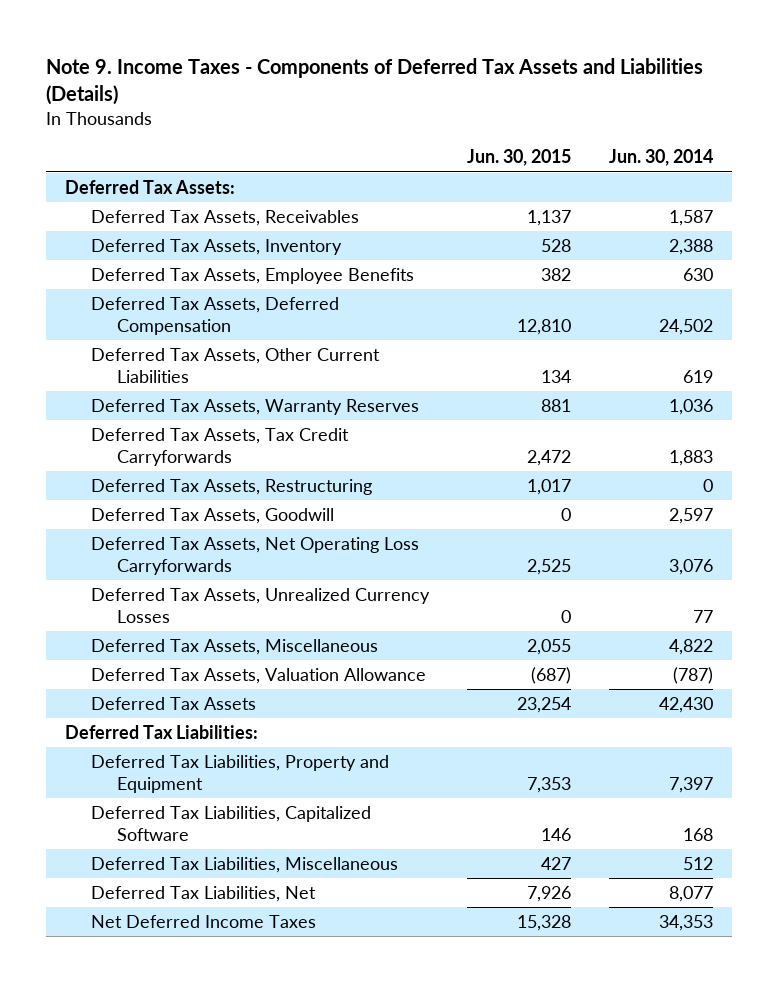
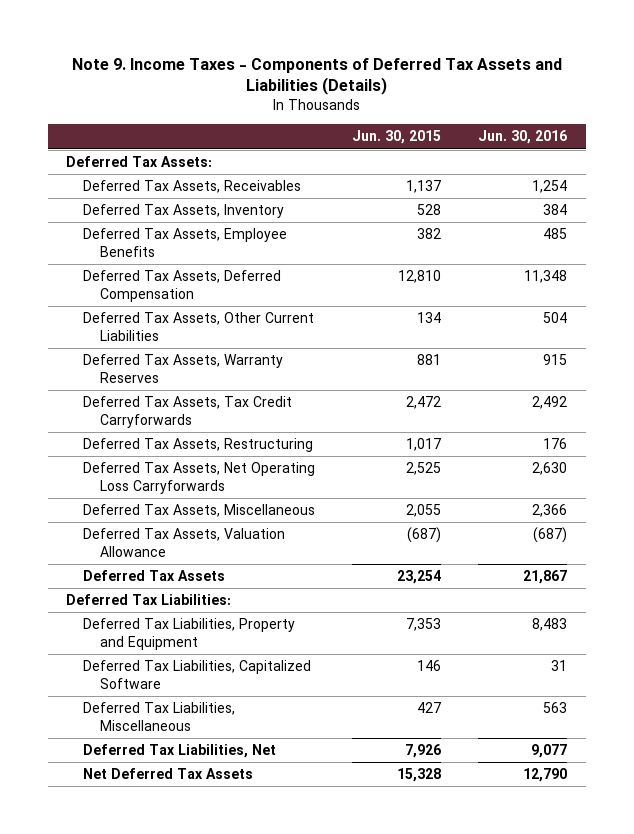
[609,149,714,167] Jun. 30, 2014 -> none
none -> [478,130,568,145] Jun. 30, 2016
[91,508,335,525] Deferred Tax Assets, Goodwill -> none
[91,588,431,623] Deferred Tax Assets, Unrealized Currency Losses -> none
[91,915,317,929] Net Deferred Income Taxes -> [83,768,254,780] Net Deferred Tax Assets

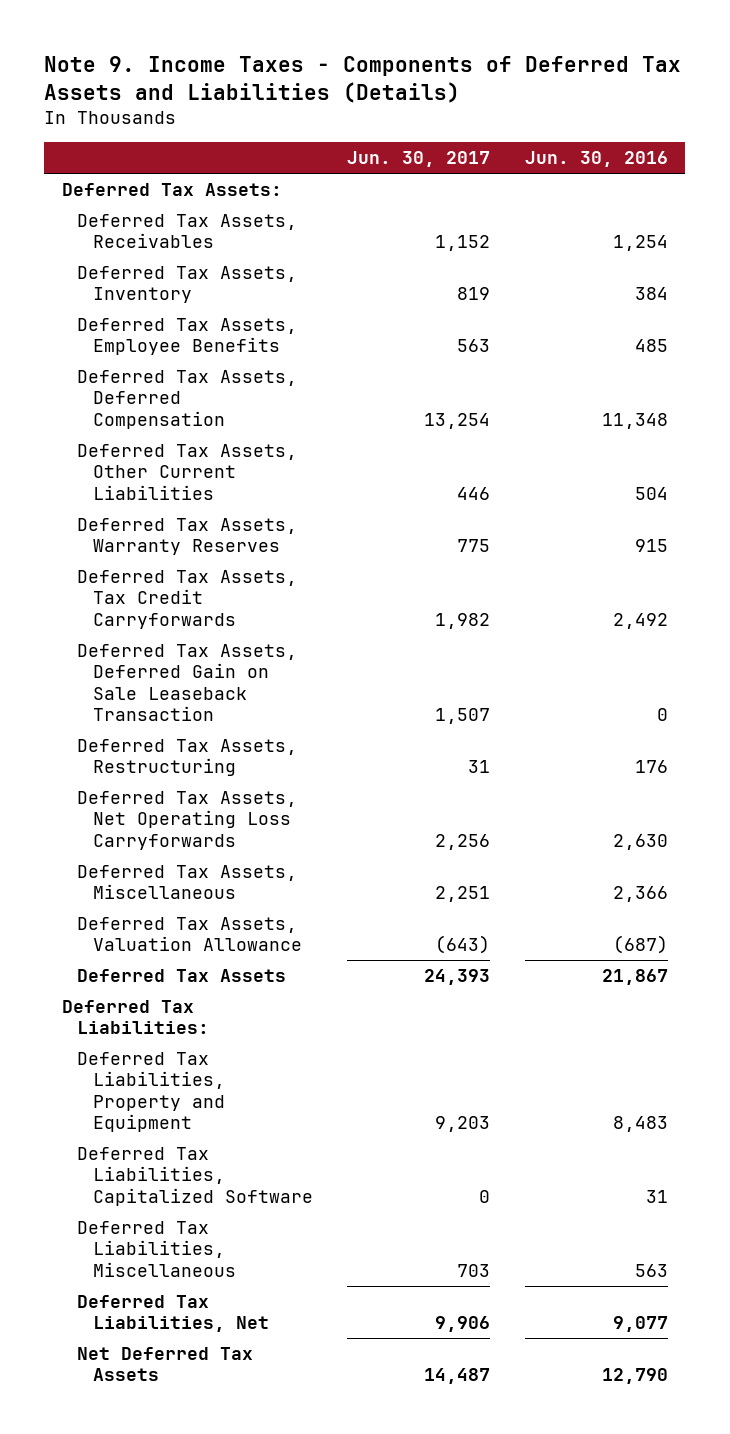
[352,130,442,145] Jun. 30, 2015 -> none
none -> [347,151,491,168] Jun. 30, 2017
none -> [77,644,298,722] Deferred Tax Assets, Deferred Gain on Sale Leaseback Transaction

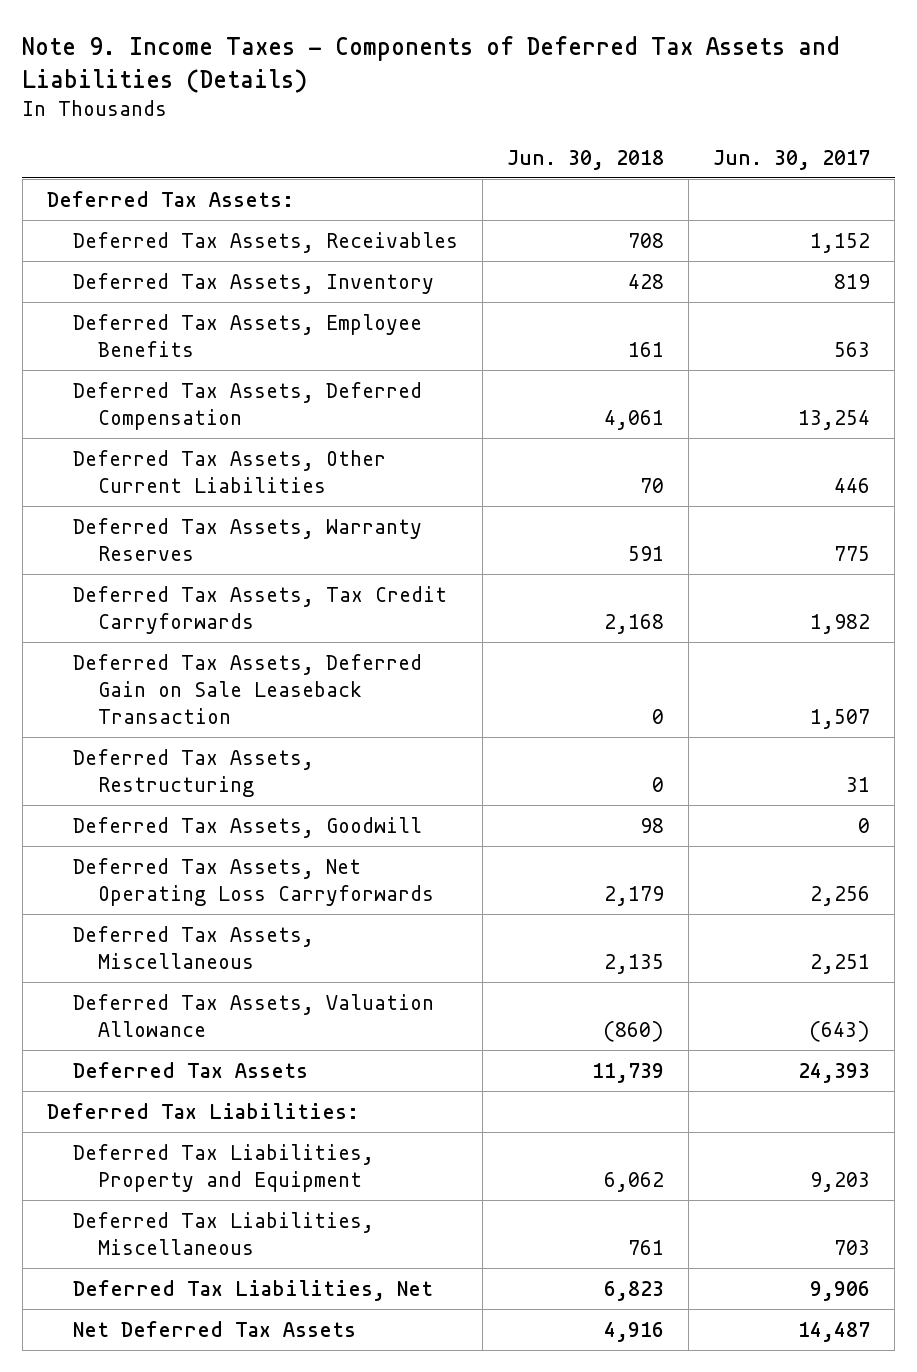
[524,151,668,168] Jun. 30, 2016 -> none
none -> [506,149,664,170] Jun. 30, 2018
none -> [72,816,422,838] Deferred Tax Assets, Goodwill
[77,1147,313,1206] Deferred Tax Liabilities, Capitalized Software -> none

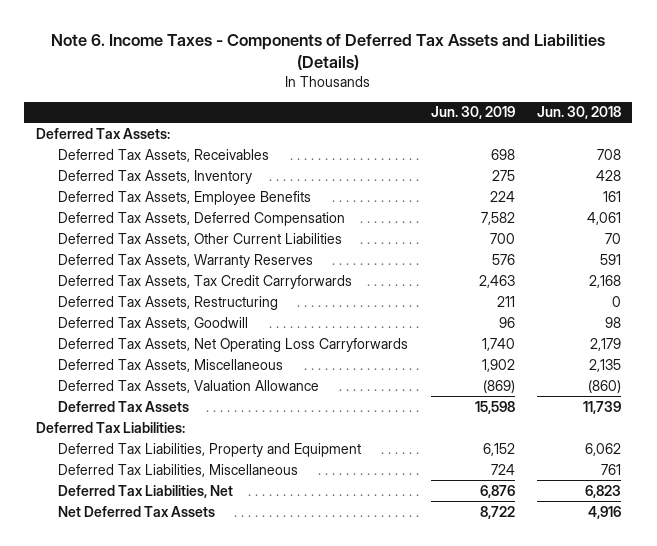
[22,36,841,93] Note 9. Income Taxes - Components of Deferred Tax Assets and Liabilities (Details) -> [51,34,606,71] Note 6. Income Taxes - Components of Deferred Tax Assets and Liabilities (Details)
[713,149,871,170] Jun. 30, 2017 -> none
none -> [430,106,515,120] Jun. 30, 2019
[72,653,422,724] Deferred Tax Assets, Deferred Gain on Sale Leaseback Transaction -> none

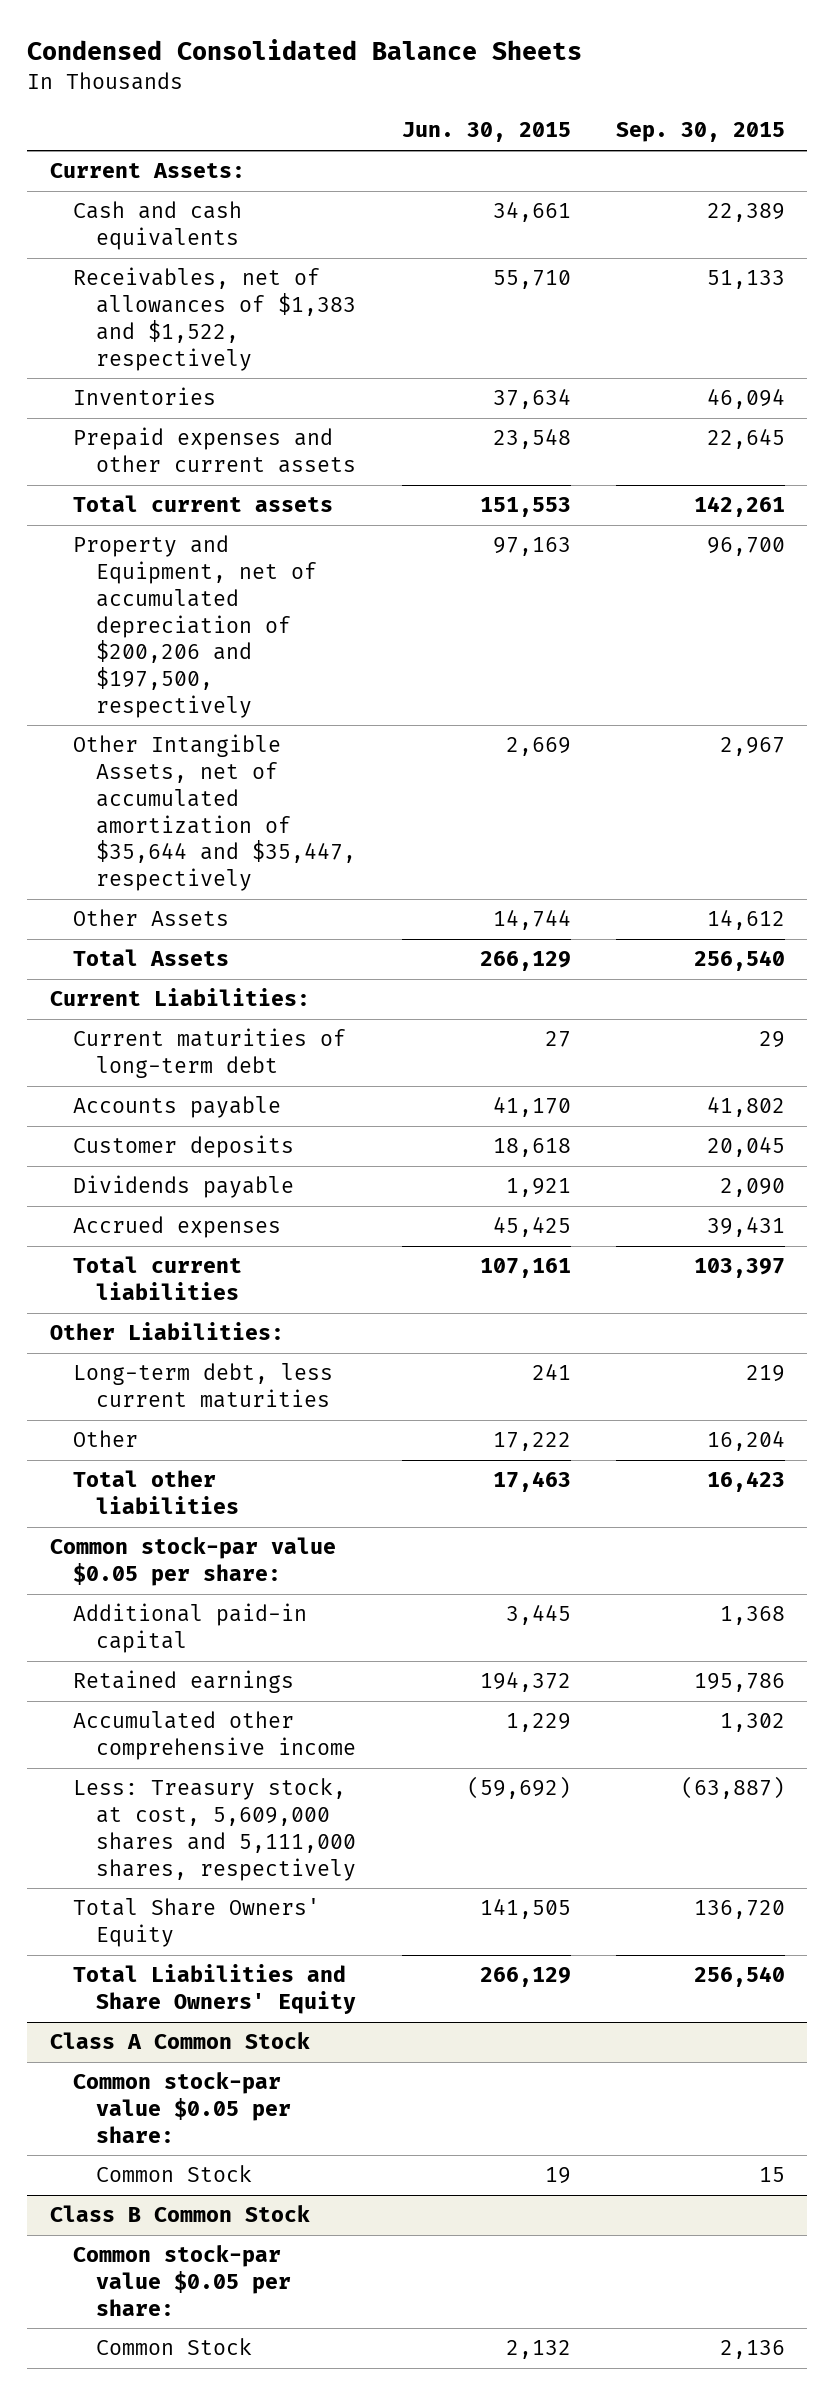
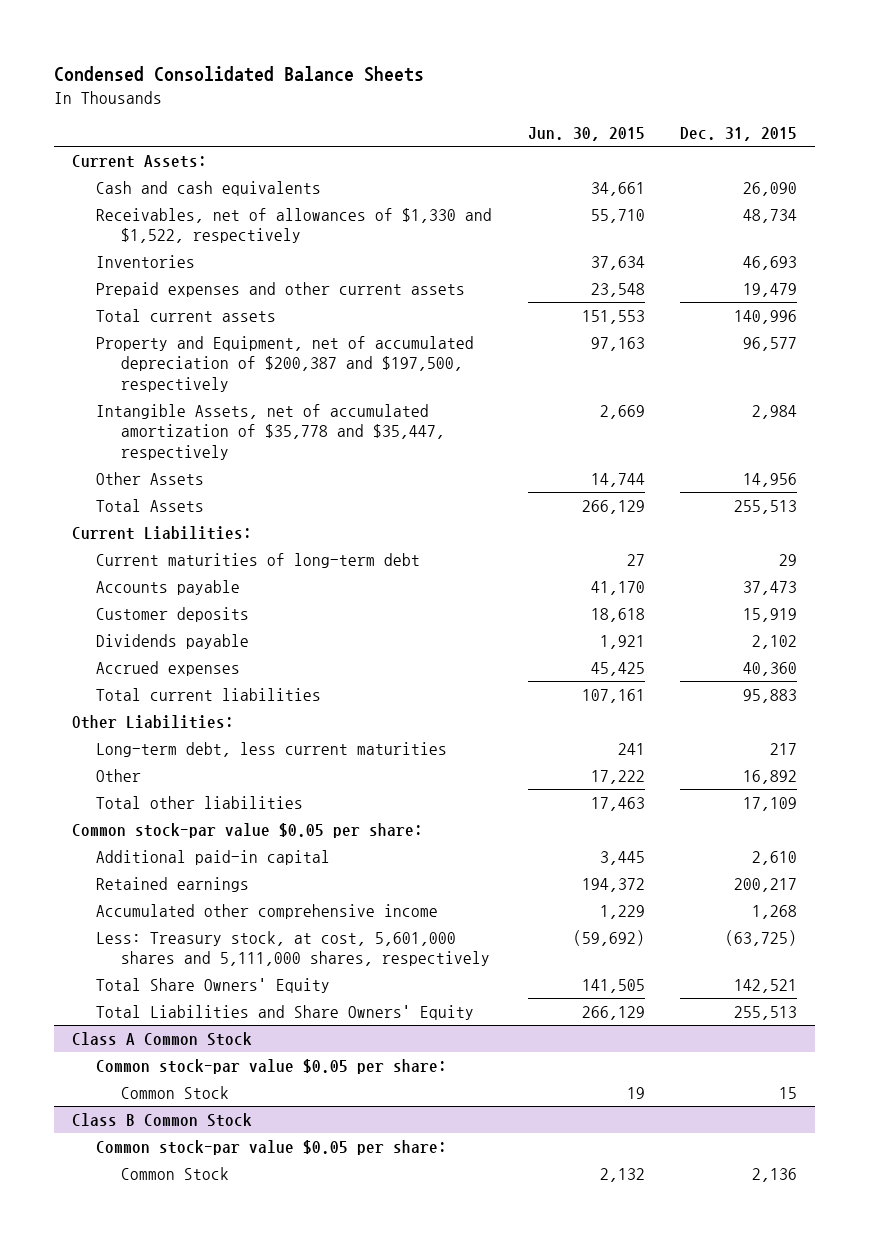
[615,122,785,143] Sep. 30, 2015 -> none
none -> [679,127,797,142] Dec. 31, 2015
[73,267,357,371] Receivables, net of allowances of $1,383 and $1,522, respectively -> [96,207,493,244] Receivables, net of allowances of $1,330 and $1,522, respectively
[73,535,318,718] Property and Equipment, net of accumulated depreciation of $200,206 and $197,500, respectively -> [96,335,475,392] Property and Equipment, net of accumulated depreciation of $200,387 and $197,500, respectively
[73,734,357,891] Other Intangible Assets, net of accumulated amortization of $35,644 and $35,447, respectively -> [96,403,446,460] Intangible Assets, net of accumulated amortization of $35,778 and $35,447, respectively
[73,1778,357,1881] Less: Treasury stock, at cost, 5,609,000 shares and 5,111,000 shares, respectively -> [96,930,491,967] Less: Treasury stock, at cost, 5,601,000 shares and 5,111,000 shares, respectively

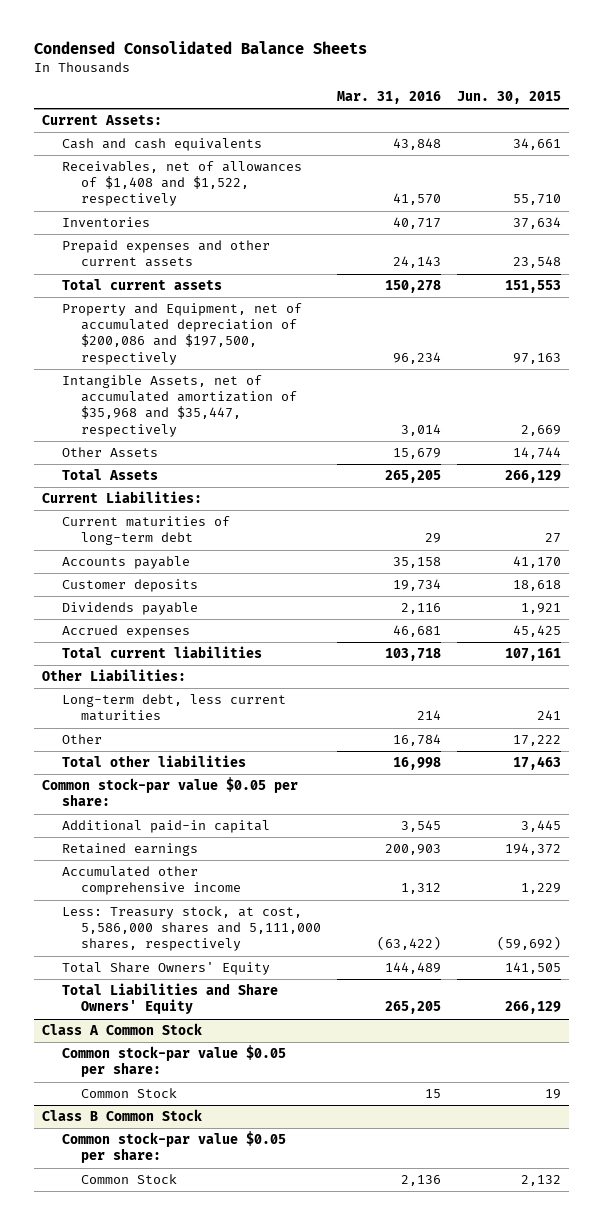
[679,127,797,142] Dec. 31, 2015 -> none
none -> [337,91,442,105] Mar. 31, 2016
[96,207,493,244] Receivables, net of allowances of $1,330 and $1,522, respectively -> [61,161,302,207] Receivables, net of allowances of $1,408 and $1,522, respectively
[96,335,475,392] Property and Equipment, net of accumulated depreciation of $200,387 and $197,500, respectively -> [61,303,302,365] Property and Equipment, net of accumulated depreciation of $200,086 and $197,500, respectively
[96,403,446,460] Intangible Assets, net of accumulated amortization of $35,778 and $35,447, respectively -> [61,375,298,437] Intangible Assets, net of accumulated amortization of $35,968 and $35,447, respectively
[96,930,491,967] Less: Treasury stock, at cost, 5,601,000 shares and 5,111,000 shares, respectively -> [61,906,322,952] Less: Treasury stock, at cost, 5,586,000 shares and 5,111,000 shares, respectively

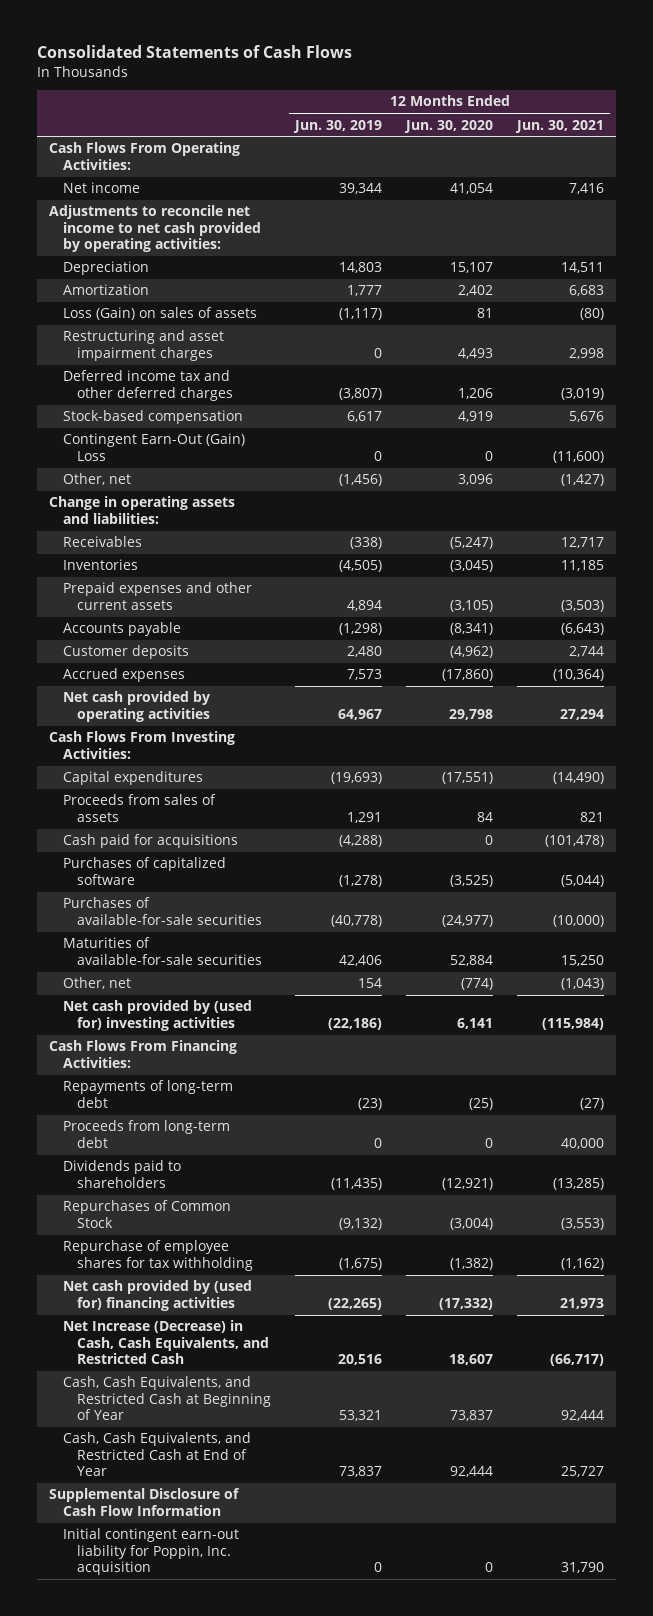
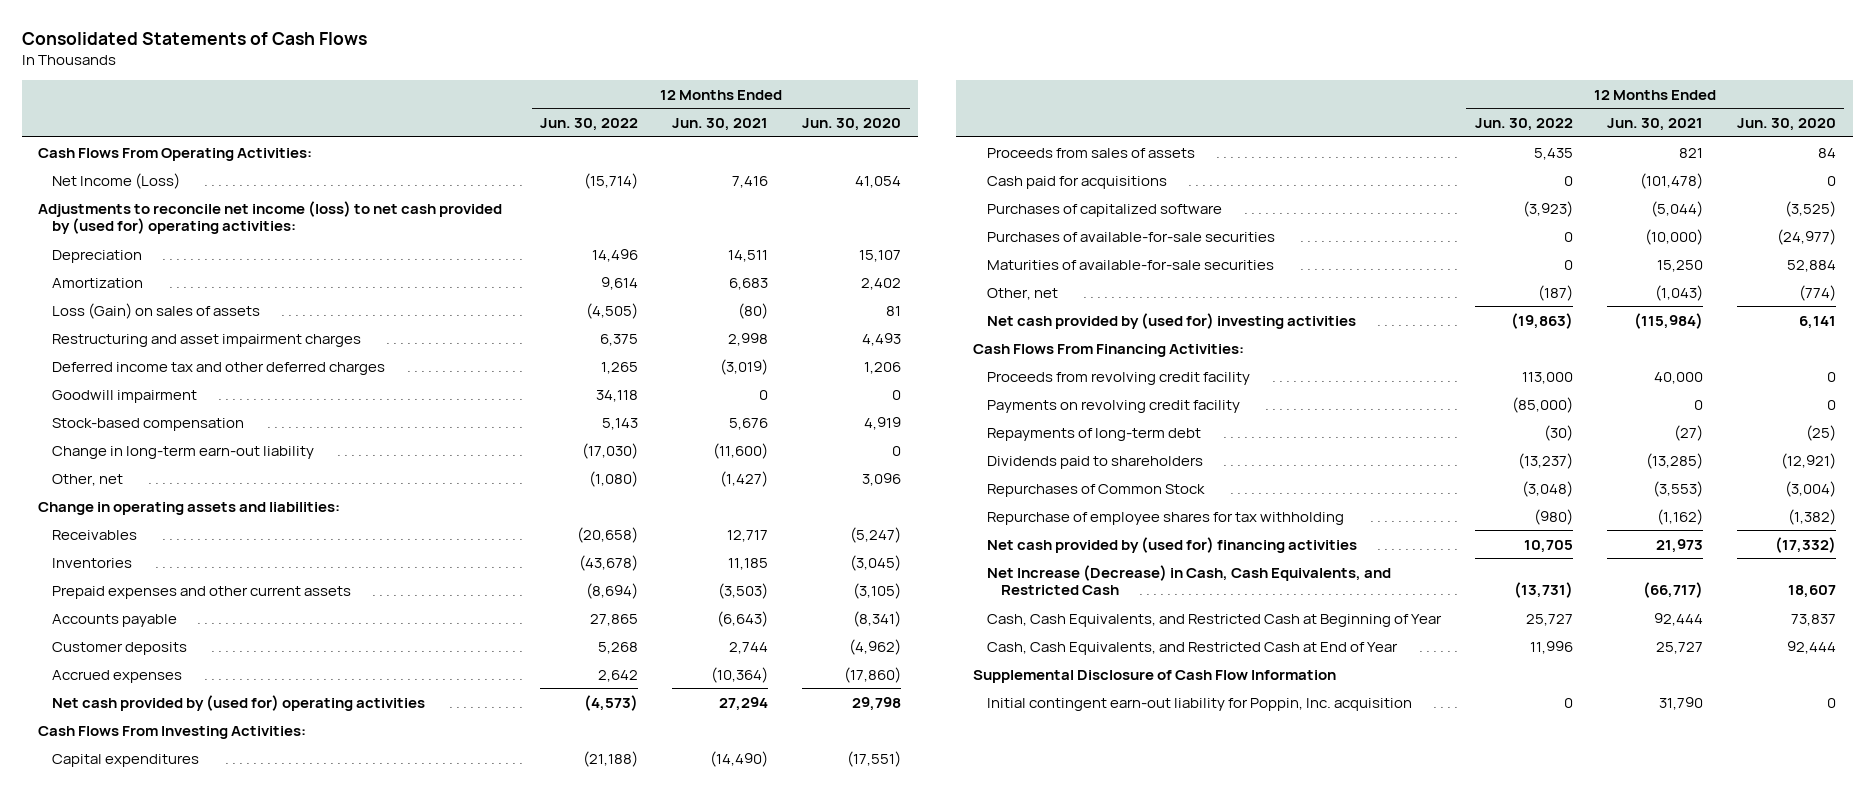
[293,119,383,133] Jun. 30, 2019 -> none
none -> [540,118,639,132] Jun. 30, 2022
[63,182,141,194] Net income -> [52,172,181,189] Net Income (Loss)
[49,205,262,253] Adjustments to reconcile net income to net cash provided by operating activities: -> [38,200,503,235] Adjustments to reconcile net income (loss) to net cash provided by (used for) operating activities:
none -> [52,389,198,403] Goodwill impairment
[63,433,246,461] Contingent Earn-Out (Gain) Loss -> [52,445,315,459] Change in long-term earn-out liability
[63,691,211,722] Net cash provided by operating activities -> [52,694,426,711] Net cash provided by (used for) operating activities
none -> [986,371,1250,385] Proceeds from revolving credit facility
none -> [986,399,1240,413] Payments on revolving credit facility
[63,1120,231,1148] Proceeds from long-term debt -> none

